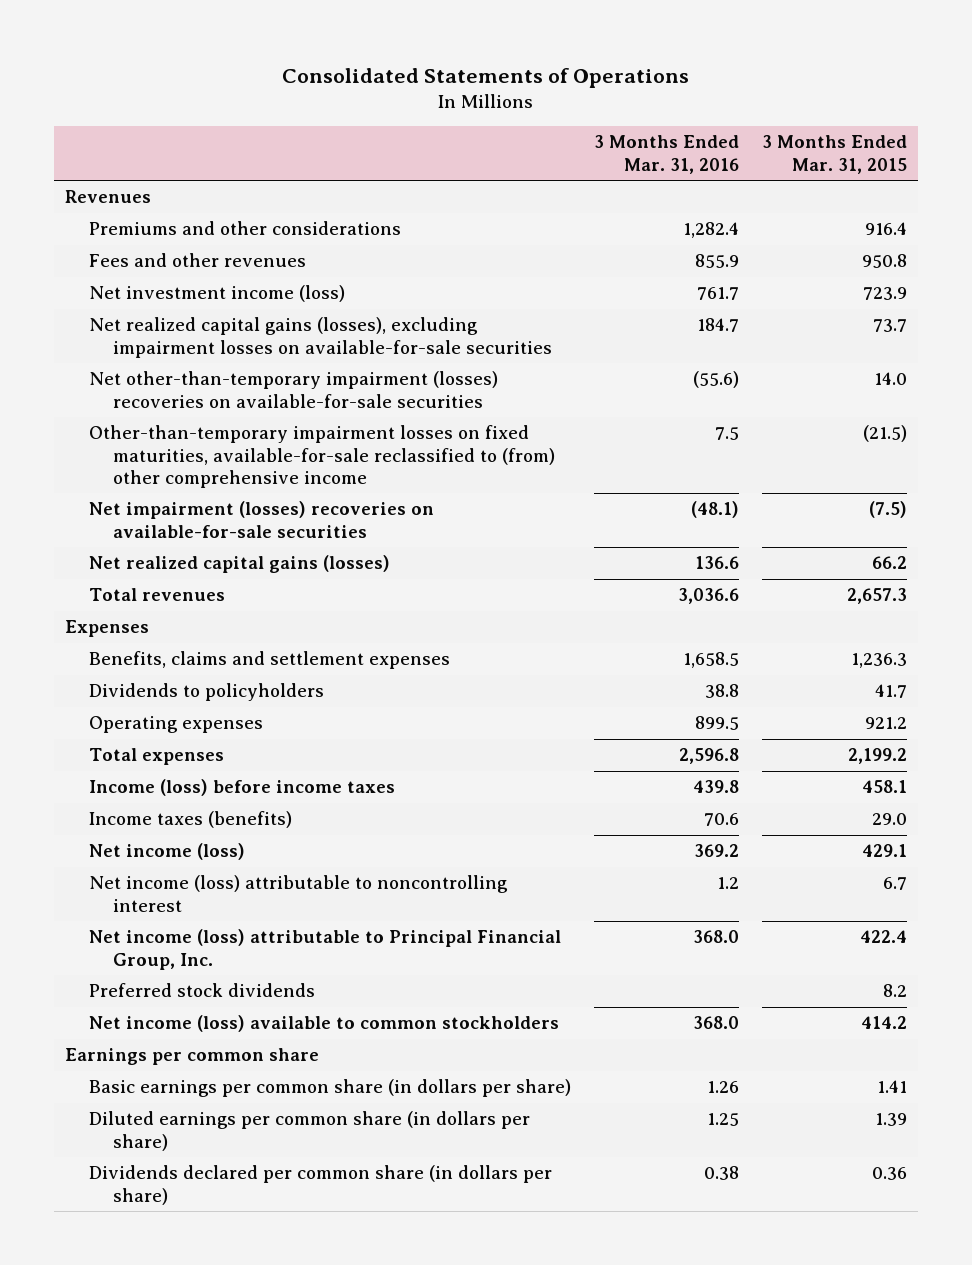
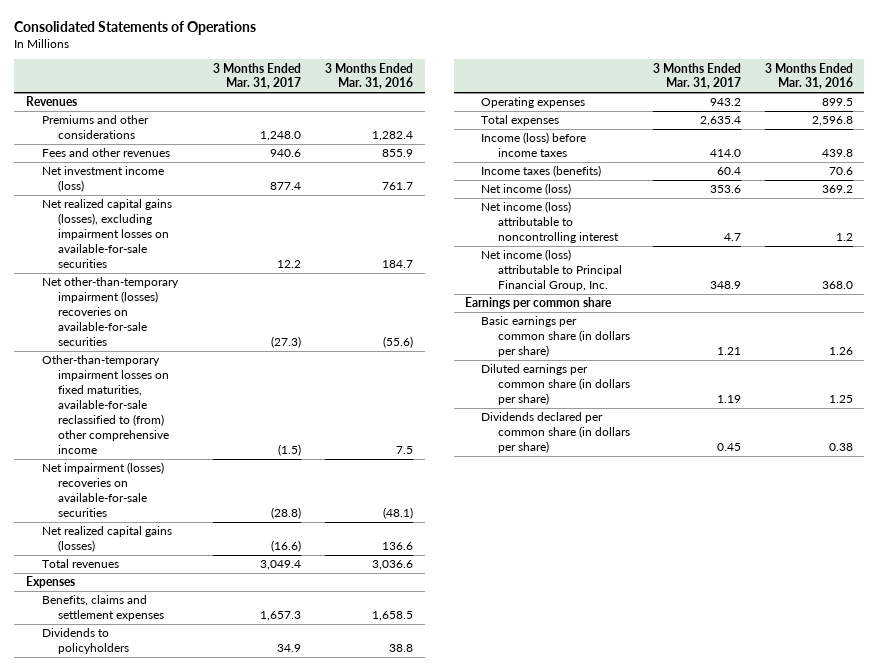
[761,135,907,174] 3 Months Ended Mar. 31, 2015 -> none
none -> [213,62,302,90] 3 Months Ended Mar. 31, 2017
[89,983,316,998] Preferred stock dividends -> none
[89,1015,560,1033] Net income (loss) available to common stockholders -> none

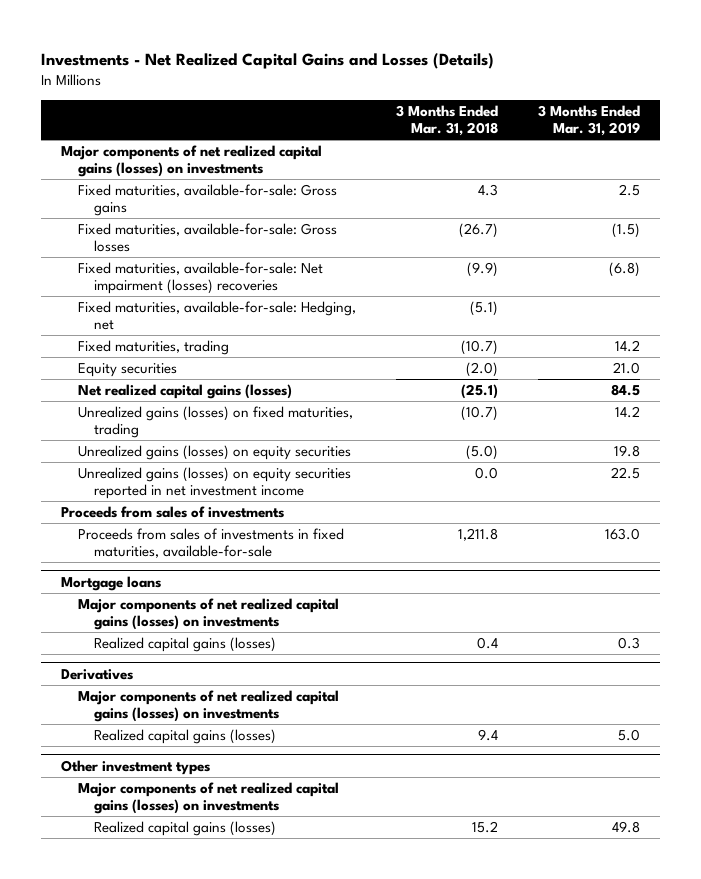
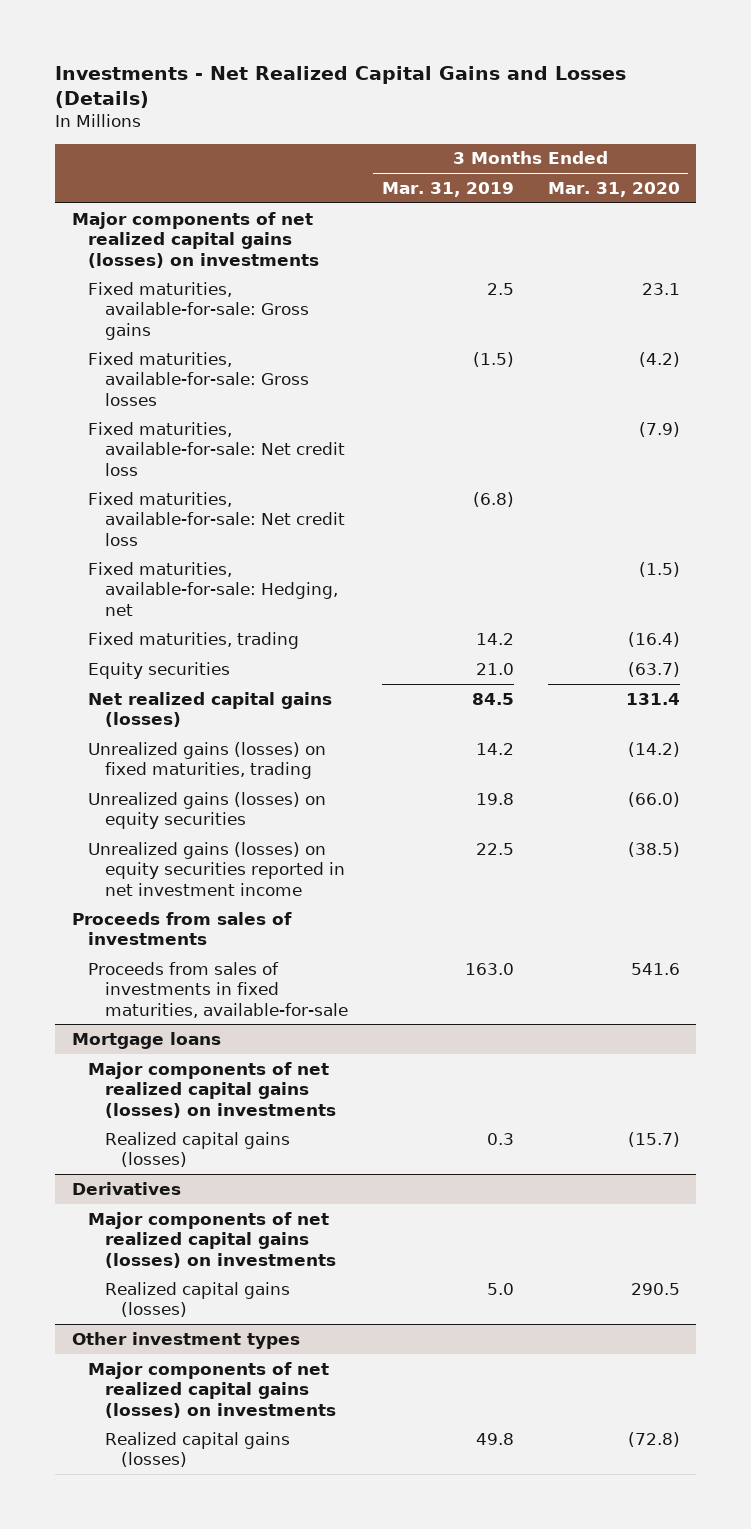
[395,104,498,137] 3 Months Ended Mar. 31, 2018 -> none
none -> [547,181,680,197] Mar. 31, 2020
none -> [88,421,345,476] Fixed maturities, available-for-sale: Net credit loss
[77,261,323,295] Fixed maturities, available-for-sale: Net impairment (losses) recoveries -> [88,491,345,546] Fixed maturities, available-for-sale: Net credit loss

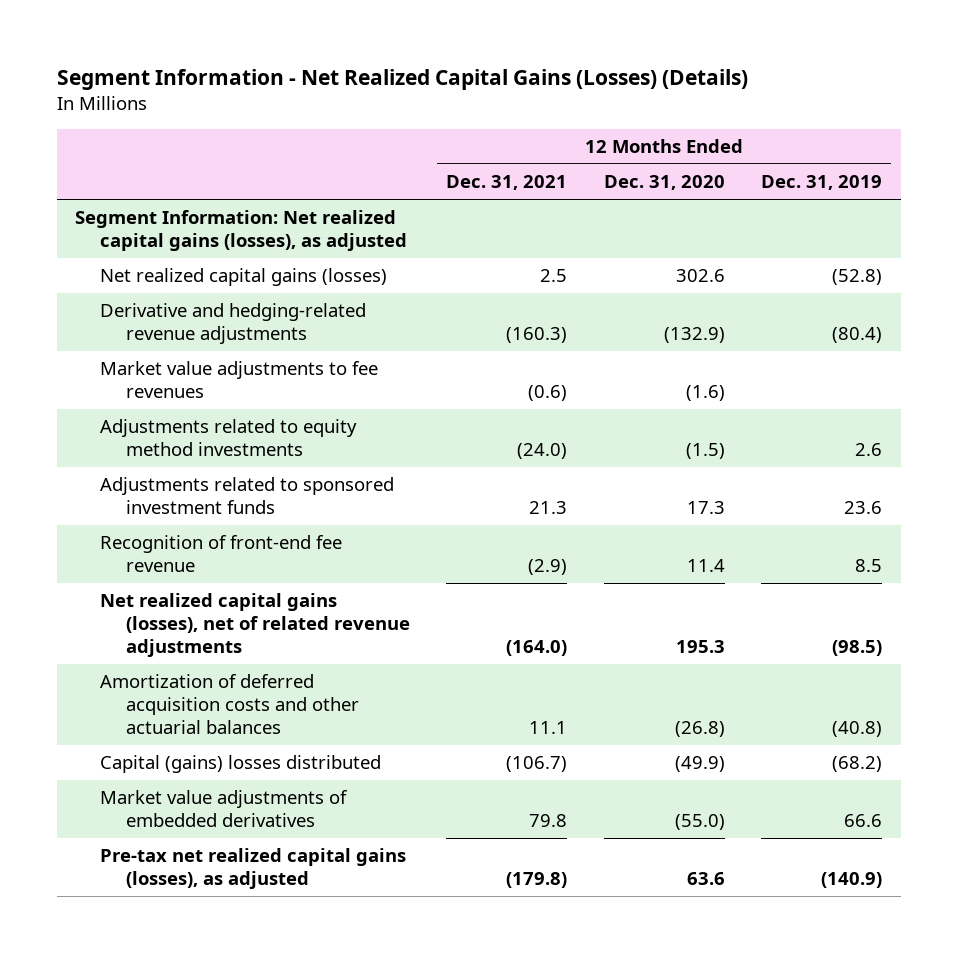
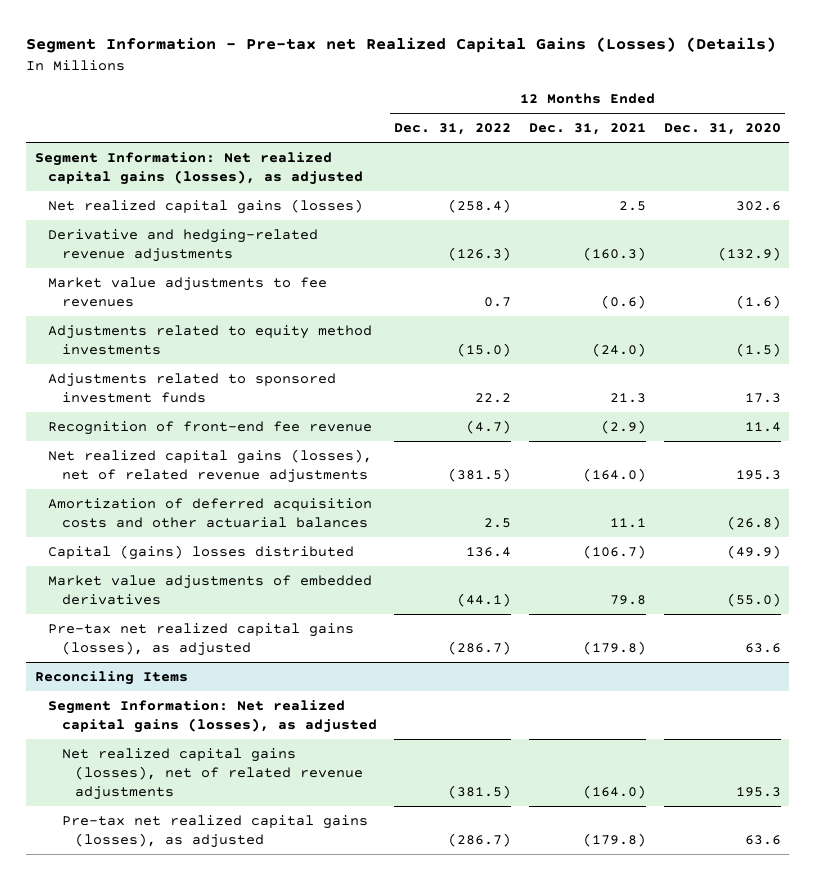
[56,69,748,91] Segment Information - Net Realized Capital Gains (Losses) (Details) -> [26,37,777,54] Segment Information - Pre-tax net Realized Capital Gains (Losses) (Details)
[761,175,883,191] Dec. 31, 2019 -> none
none -> [394,123,512,136] Dec. 31, 2022
none -> [35,670,189,685] Reconciling Items
none -> [48,699,377,733] Segment Information: Net realized capital gains (losses), as adjusted
none -> [61,747,364,800] Net realized capital gains (losses), net of related revenue adjustments
none -> [61,814,368,848] Pre-tax net realized capital gains (losses), as adjusted

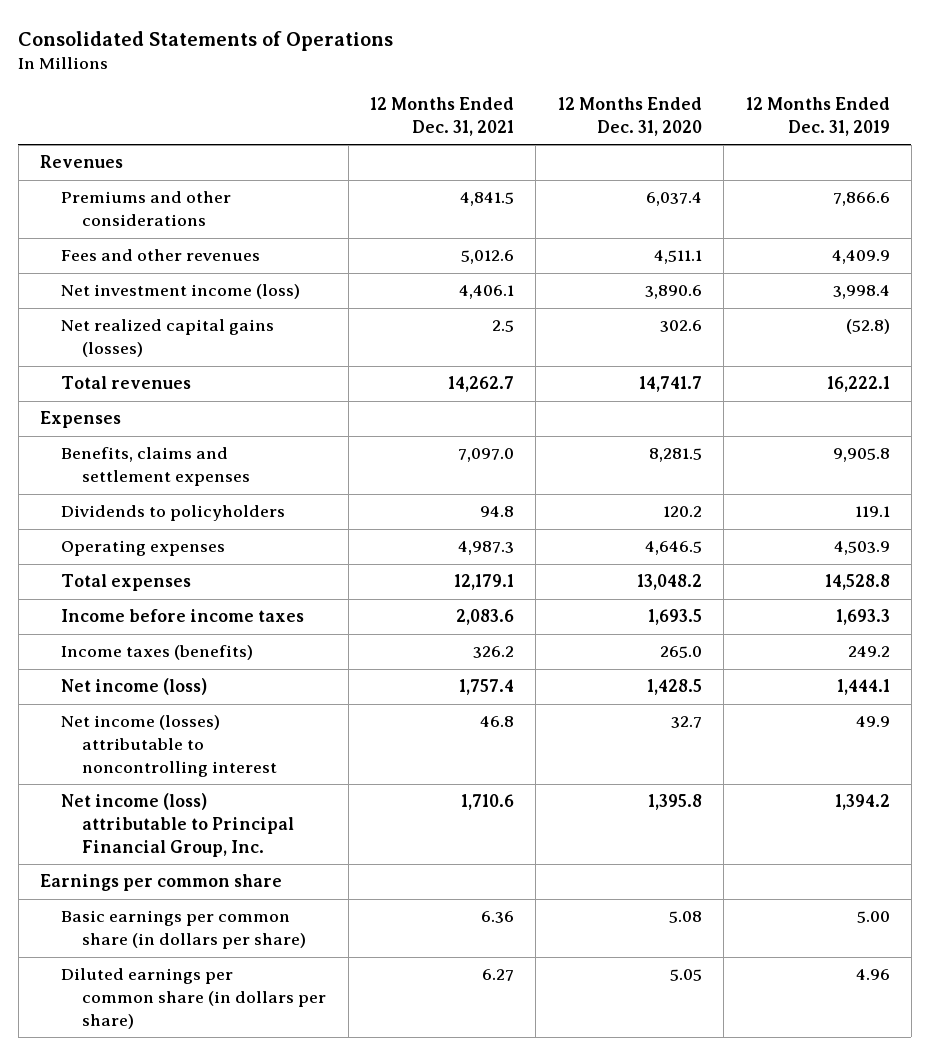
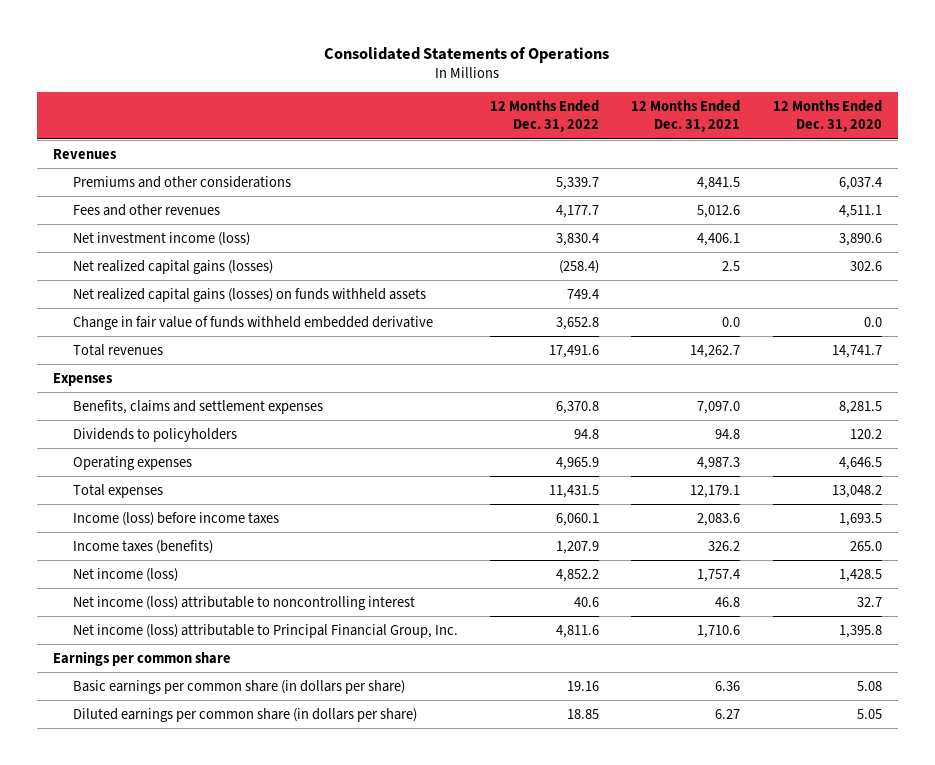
[745,97,890,136] 12 Months Ended Dec. 31, 2019 -> none
none -> [490,100,600,133] 12 Months Ended Dec. 31, 2022
none -> [72,287,426,302] Net realized capital gains (losses) on funds withheld assets
none -> [72,315,433,330] Change in fair value of funds withheld embedded derivative
[61,609,305,623] Income before income taxes -> [72,511,279,526] Income (loss) before income taxes
[61,715,278,777] Net income (losses) attributable to noncontrolling interest -> [72,595,415,610] Net income (loss) attributable to noncontrolling interest

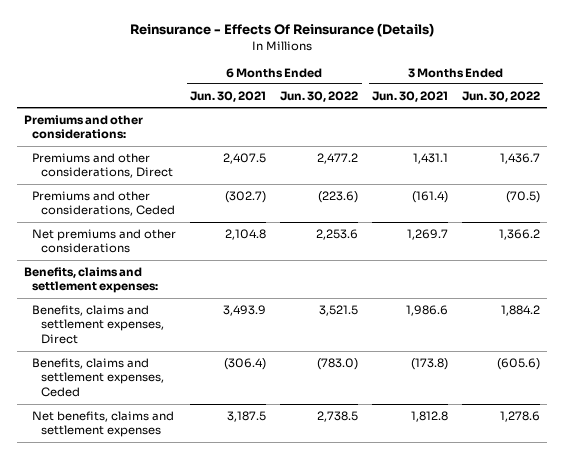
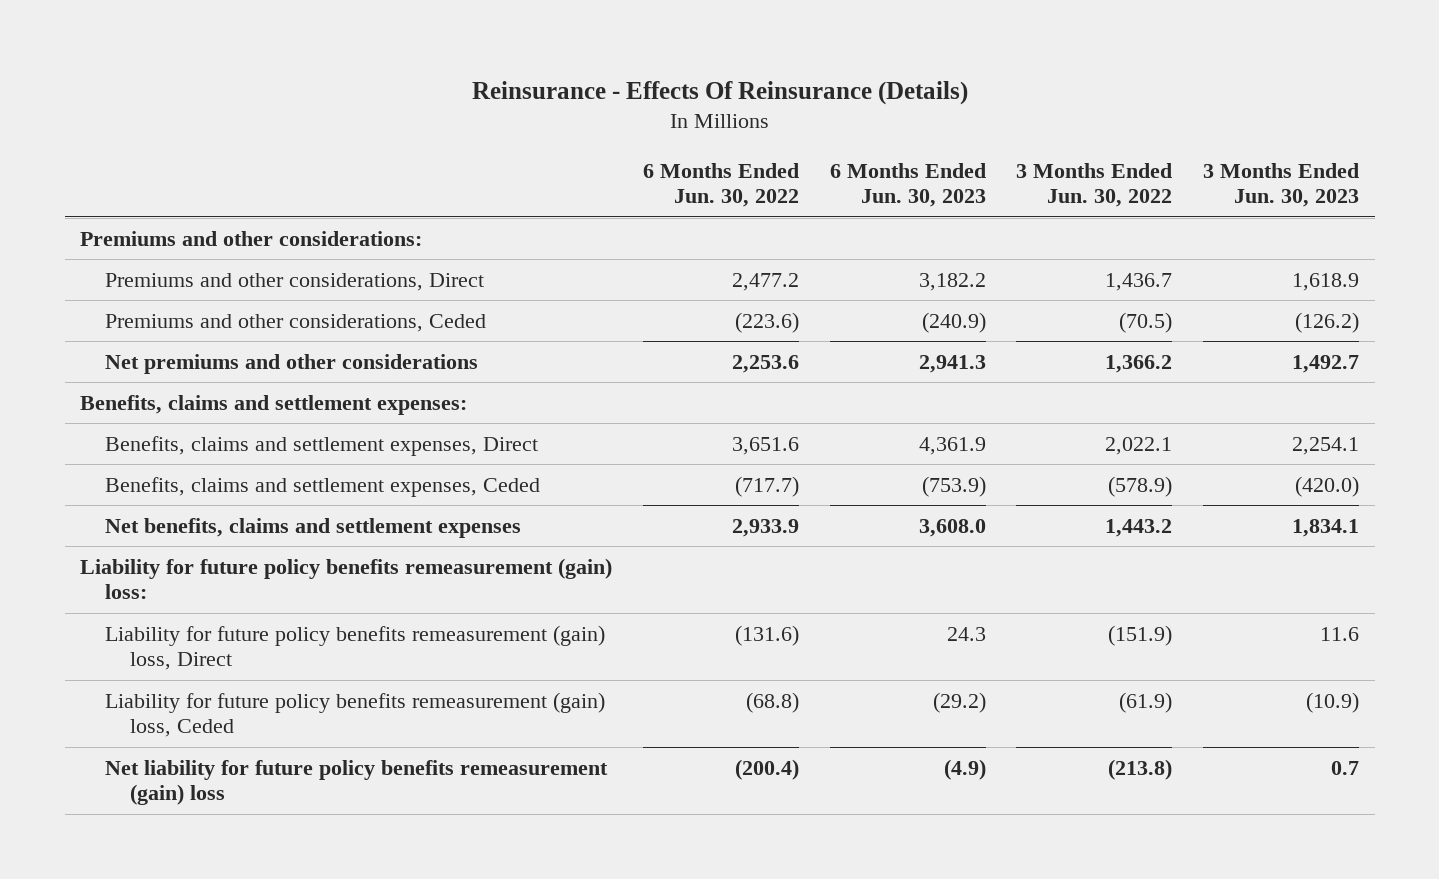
[190,90,267,102] Jun. 30, 2021 -> none
[372,90,449,102] Jun. 30, 2021 -> none
none -> [829,162,986,208] 6 Months Ended Jun. 30, 2023
none -> [1203,162,1360,208] 3 Months Ended Jun. 30, 2023
[319,304,359,316] 3,521.5 -> [731,436,799,455] 3,651.6
[500,304,540,316] 1,884.2 -> [1105,436,1173,455] 2,022.1
[317,357,359,370] (783.0) -> [734,475,799,497] (717.7)
[496,357,540,370] (605.6) -> [1108,475,1173,497] (578.9)
[317,410,359,422] 2,738.5 -> [731,518,799,537] 2,933.9
[499,410,540,422] 1,278.6 -> [1105,518,1173,537] 1,443.2
none -> [80,557,613,600] Liability for future policy benefits remeasurement (gain) loss:
none -> [105,624,606,671] Liability for future policy benefits remeasurement (gain) loss, Direct
none -> [105,691,606,738] Liability for future policy benefits remeasurement (gain) loss, Ceded
none -> [105,759,609,806] Net liability for future policy benefits remeasurement (gain) loss

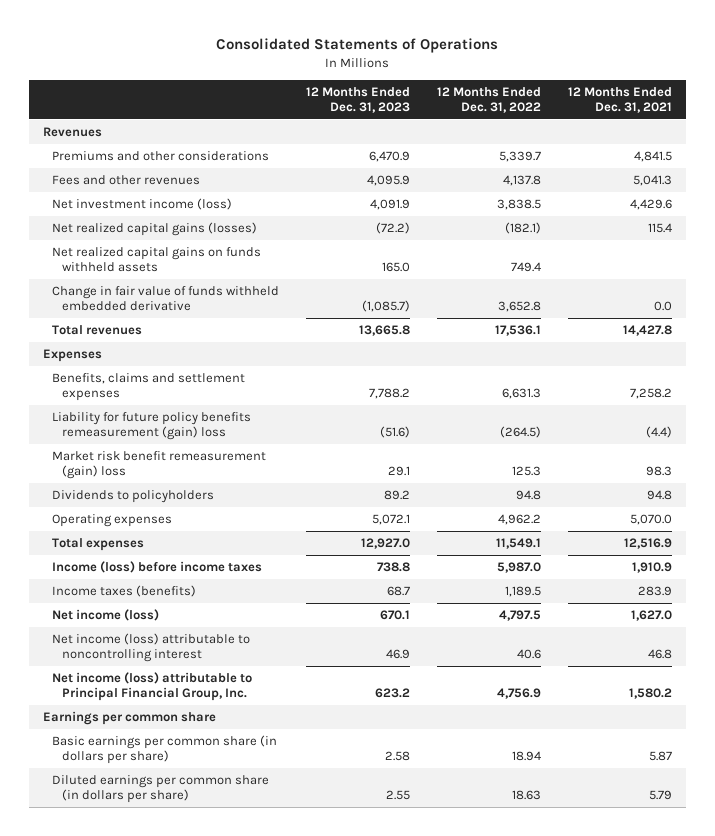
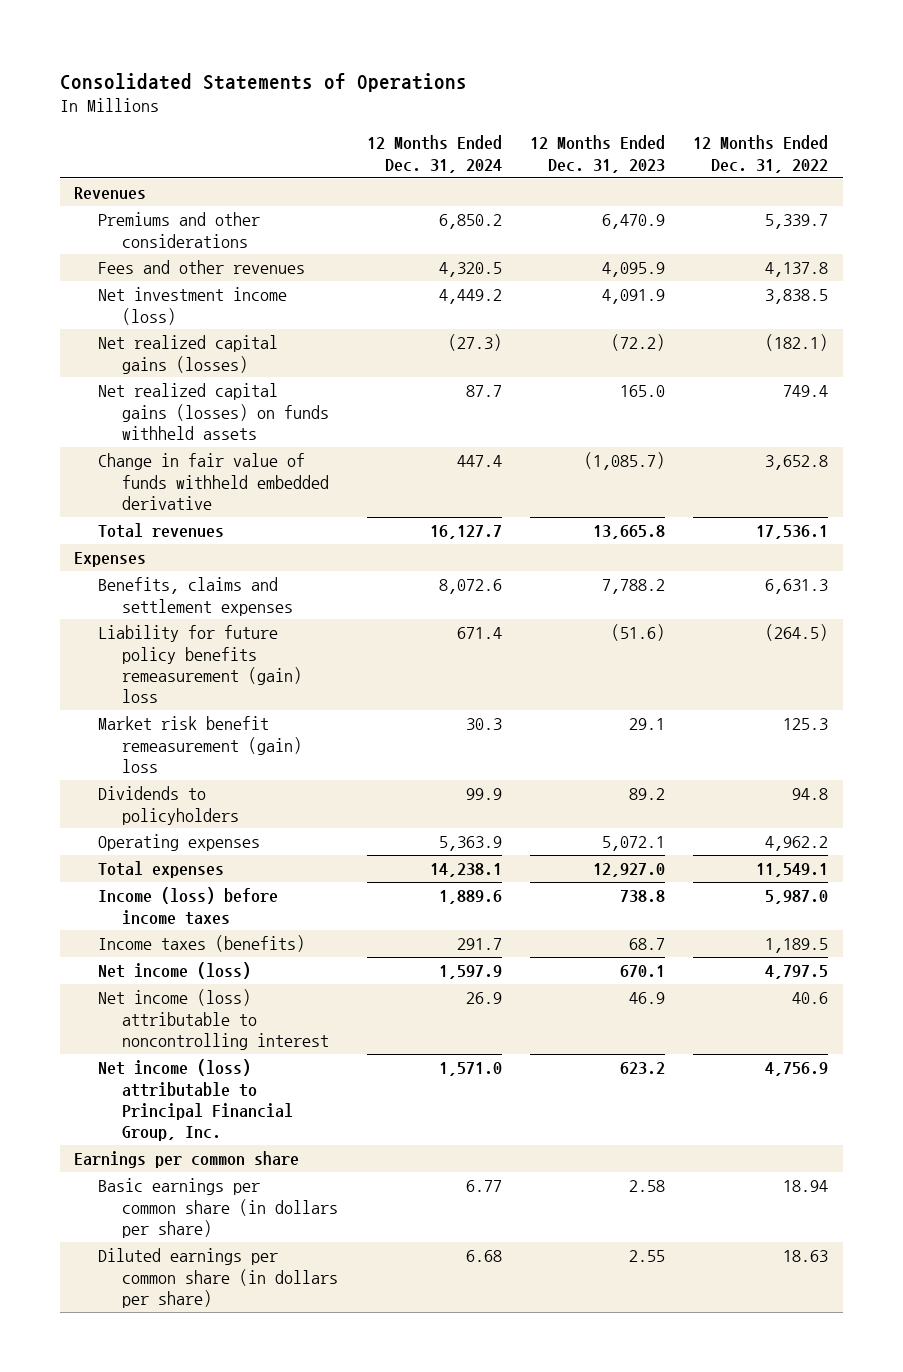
[568,86,673,113] 12 Months Ended Dec. 31, 2021 -> none
none -> [366,135,502,173] 12 Months Ended Dec. 31, 2024
[52,246,262,273] Net realized capital gains on funds withheld assets -> [98,383,330,441] Net realized capital gains (losses) on funds withheld assets

